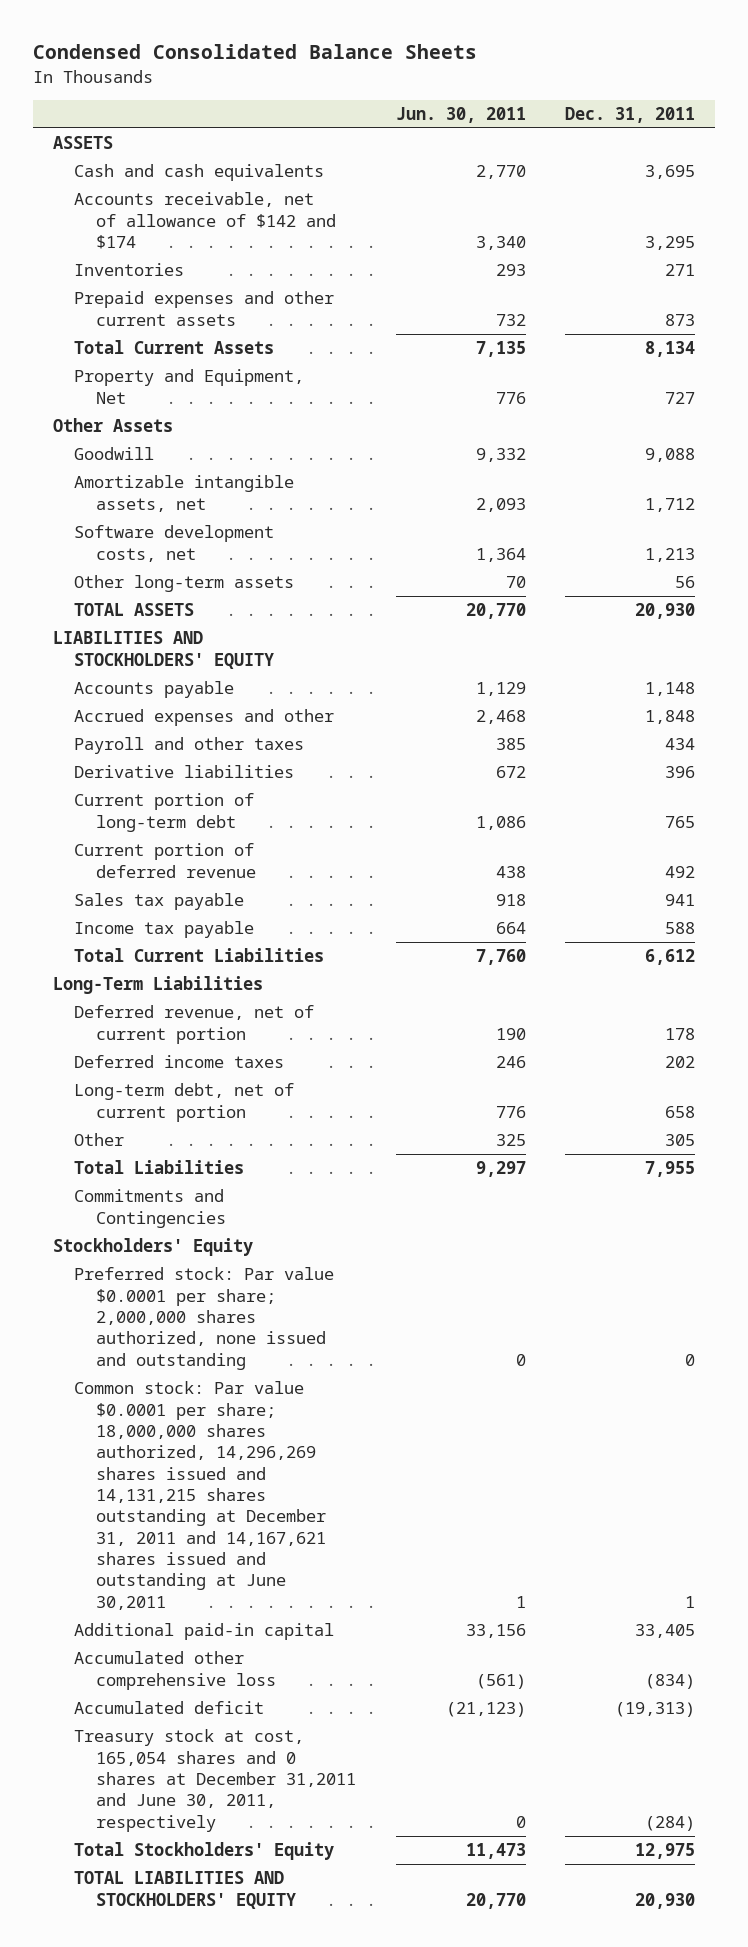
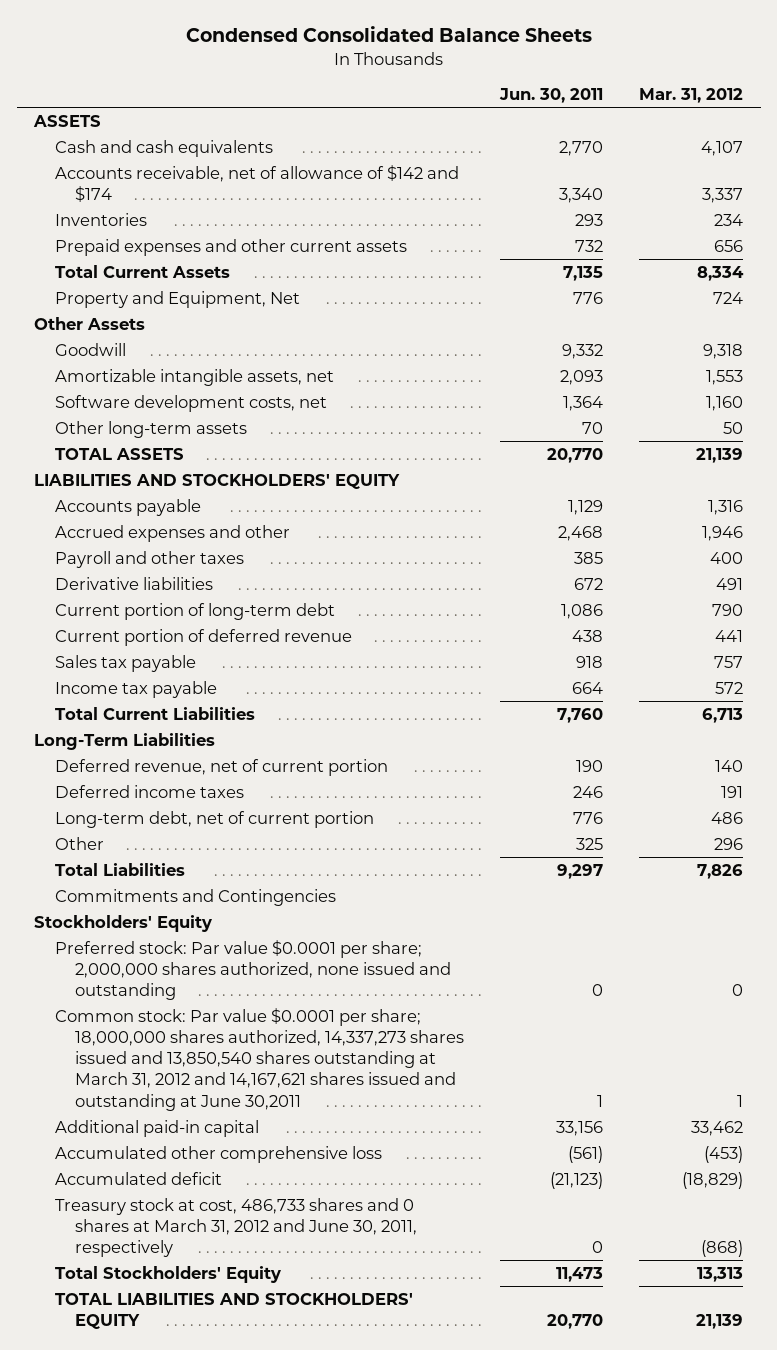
[565,107,696,124] Dec. 31, 2011 -> none
none -> [638,88,743,104] Mar. 31, 2012
[74,1381,326,1610] Common stock: Par value $0.0001 per share; 18,000,000 shares authorized, 14,296,269 shares issued and 14,131,215 shares outstanding at December 31, 2011 and 14,167,621 shares issued and outstanding at June 30,2011 -> [54,1007,465,1111] Common stock: Par value $0.0001 per share; 18,000,000 shares authorized, 14,337,273 shares issued and 13,850,540 shares outstanding at March 31, 2012 and 14,167,621 shares issued and outstanding at June 30,2011
[74,1729,356,1832] Treasury stock at cost, 165,054 shares and 0 shares at December 31,2011 and June 30, 2011, respectively -> [54,1197,418,1258] Treasury stock at cost, 486,733 shares and 0 shares at March 31, 2012 and June 30, 2011, respectively

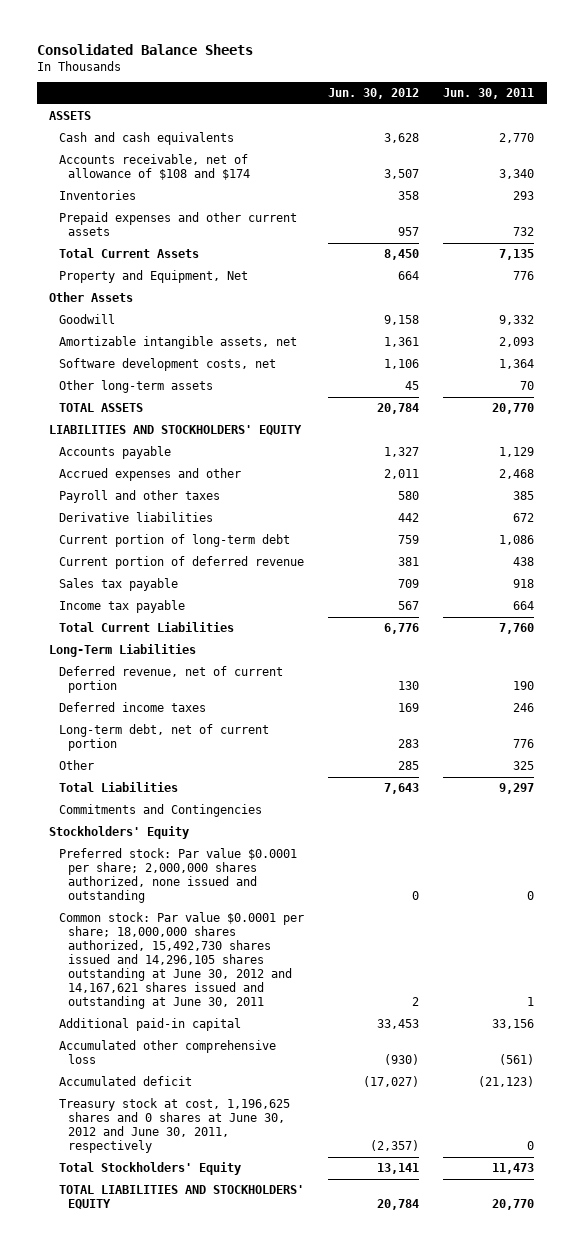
[185,26,592,43] Condensed Consolidated Balance Sheets -> [37,43,254,55] Consolidated Balance Sheets
[638,88,743,104] Mar. 31, 2012 -> none
none -> [328,88,420,100] Jun. 30, 2012
[54,164,459,202] Accounts receivable, net of allowance of $142 and $174 -> [58,154,251,181] Accounts receivable, net of allowance of $108 and $174
[54,1007,465,1111] Common stock: Par value $0.0001 per share; 18,000,000 shares authorized, 14,337,273 shares issued and 13,850,540 shares outstanding at March 31, 2012 and 14,167,621 shares issued and outstanding at June 30,2011 -> [58,912,304,1009] Common stock: Par value $0.0001 per share; 18,000,000 shares authorized, 15,492,730 shares issued and 14,296,105 shares outstanding at June 30, 2012 and 14,167,621 shares issued and outstanding at June 30, 2011
[54,1197,418,1258] Treasury stock at cost, 486,733 shares and 0 shares at March 31, 2012 and June 30, 2011, respectively -> [58,1098,290,1153] Treasury stock at cost, 1,196,625 shares and 0 shares at June 30, 2012 and June 30, 2011, respectively

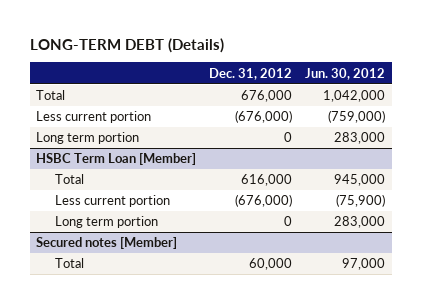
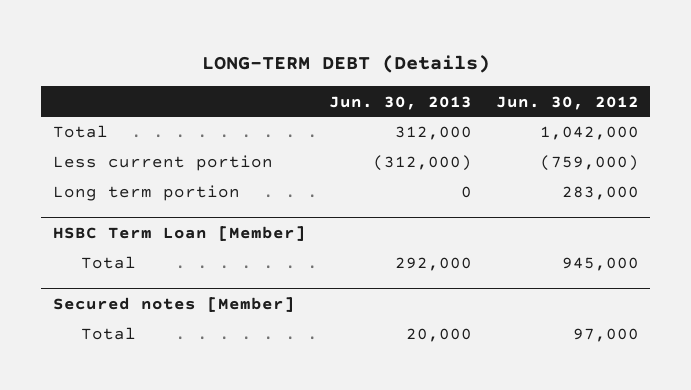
[209,67,293,80] Dec. 31, 2012 -> none
none -> [329,95,473,110] Jun. 30, 2013
[54,195,170,208] Less current portion -> none
[54,216,158,229] Long term portion -> none

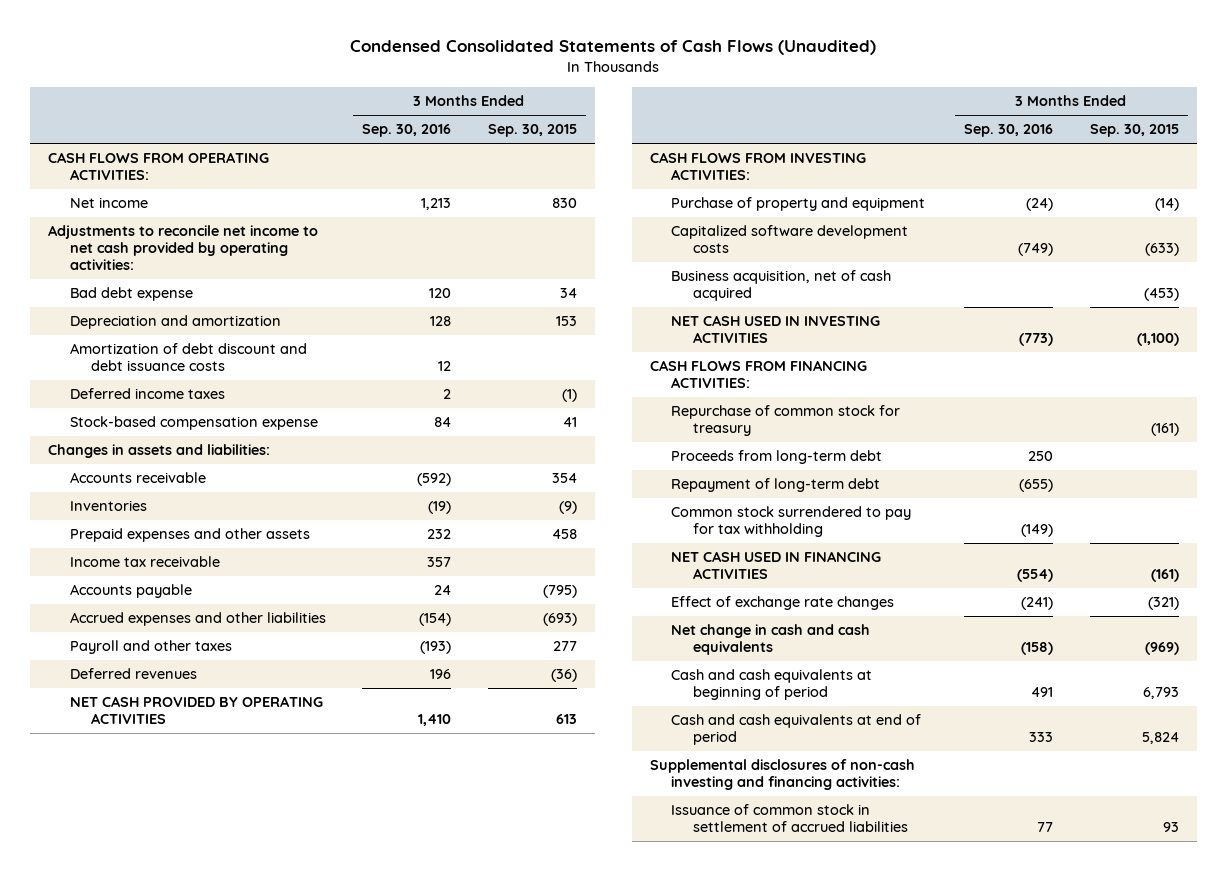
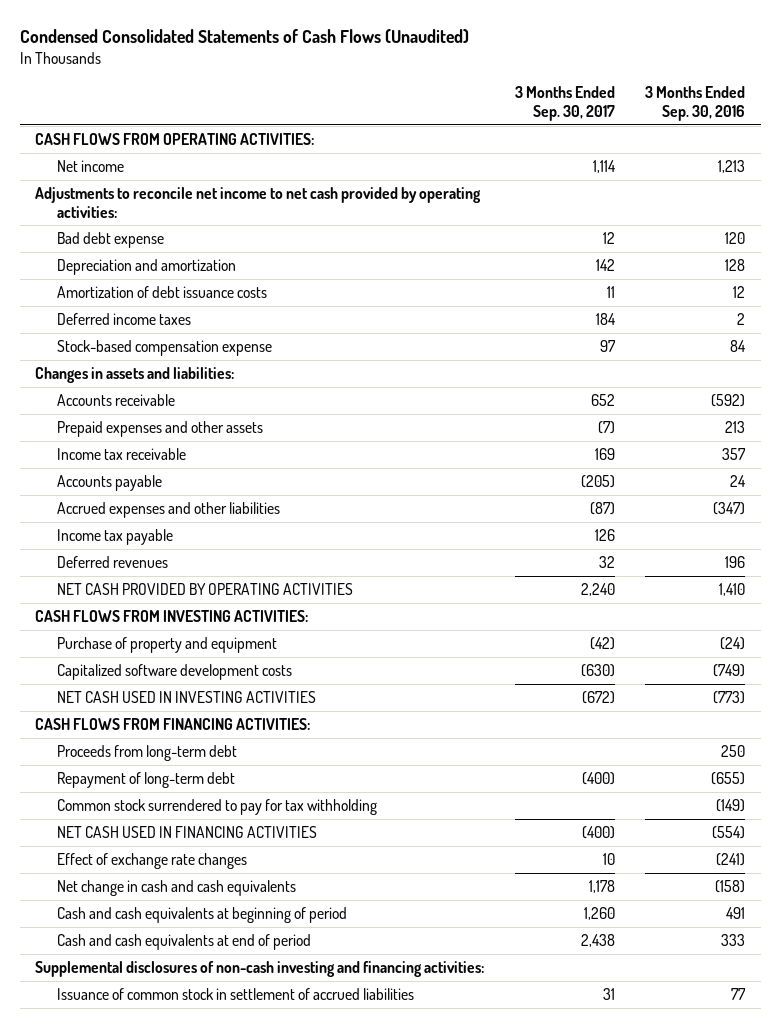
[487,124,577,138] Sep. 30, 2015 -> none
none -> [514,85,615,121] 3 Months Ended Sep. 30, 2017
[69,343,307,372] Amortization of debt discount and debt issuance costs -> [57,285,268,298] Amortization of debt issuance costs
[69,500,147,512] Inventories -> none
[427,529,452,540] 232 -> [725,420,746,433] 213
[69,640,232,655] Payroll and other taxes -> none
[419,613,452,627] (154) -> [713,501,746,515] (347)
none -> [57,528,174,545] Income tax payable
[671,270,892,302] Business acquisition, net of cash acquired -> none
[671,405,901,437] Repurchase of common stock for treasury -> none

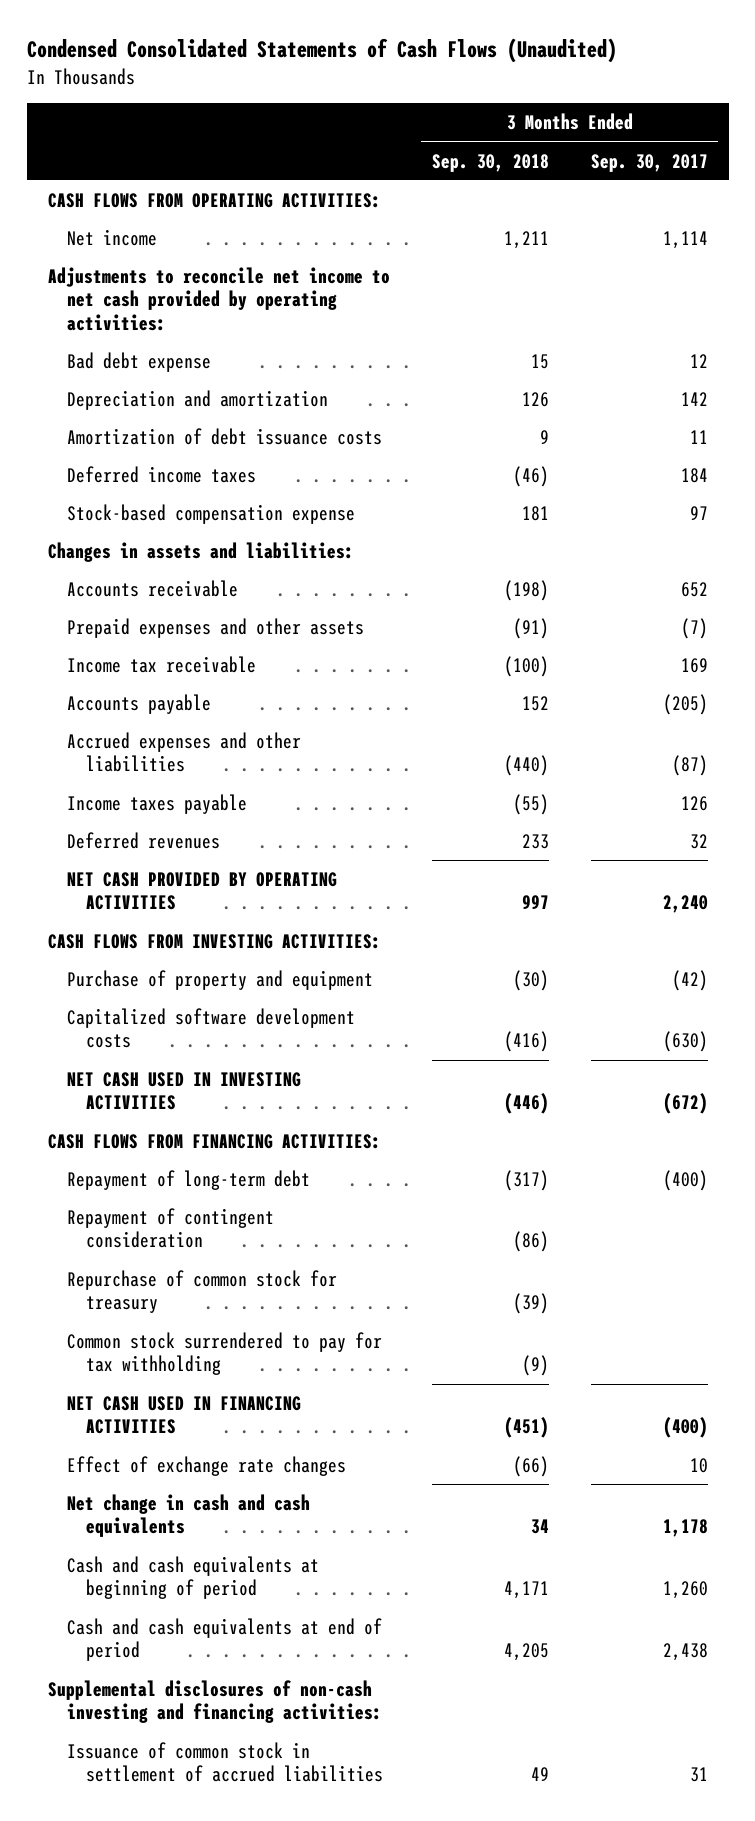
[645,85,746,121] 3 Months Ended Sep. 30, 2016 -> none
none -> [431,153,549,172] Sep. 30, 2018
[57,528,174,545] Income tax payable -> [66,794,247,815] Income taxes payable
[57,744,238,761] Proceeds from long-term debt -> none
none -> [66,1208,274,1249] Repayment of contingent consideration
none -> [66,1270,337,1314] Repurchase of common stock for treasury

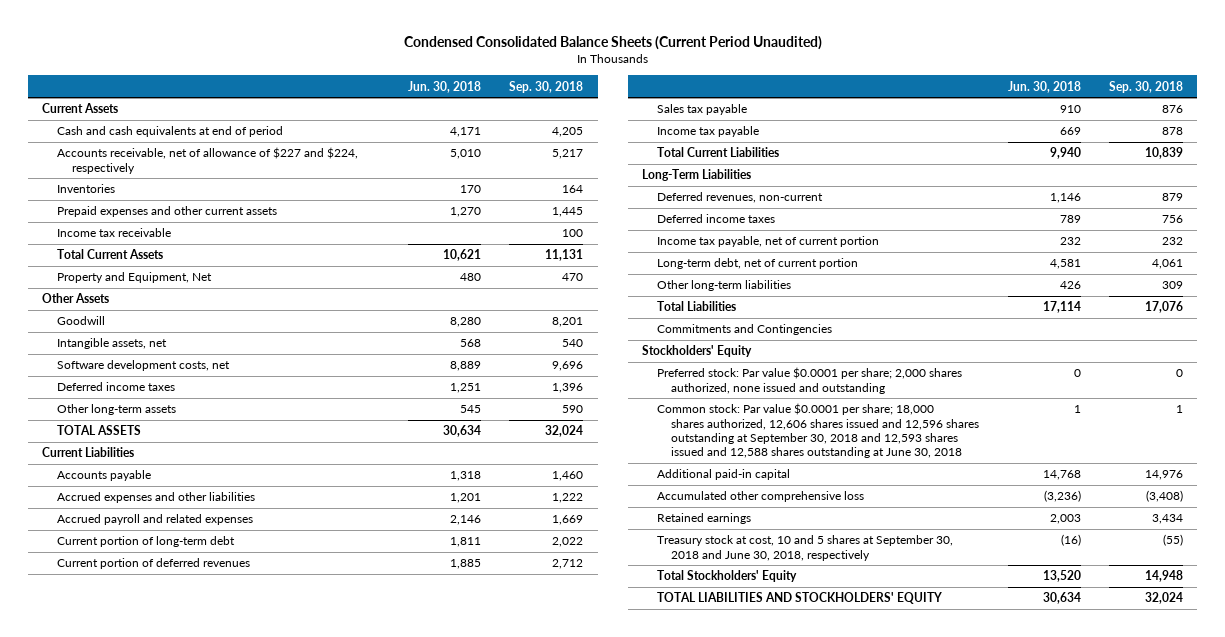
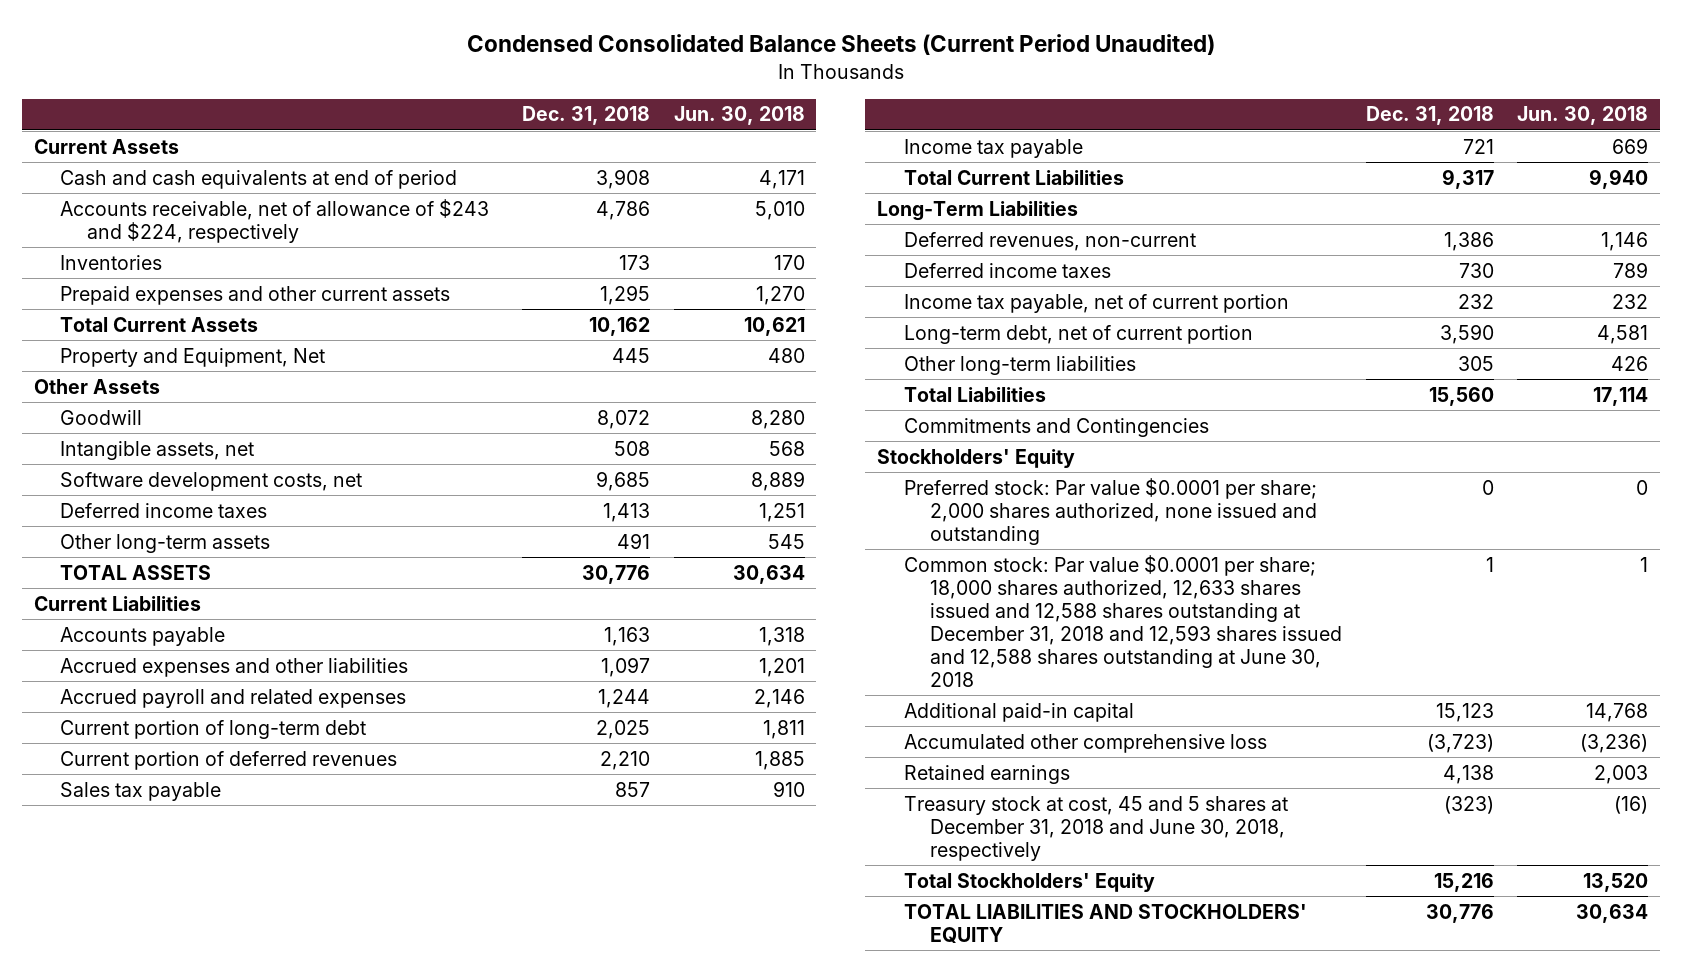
[509,80,584,93] Sep. 30, 2018 -> none
none -> [522,106,651,126] Dec. 31, 2018
[56,147,358,174] Accounts receivable, net of allowance of $227 and $224, respectively -> [60,198,490,243] Accounts receivable, net of allowance of $243 and $224, respectively
[56,228,171,238] Income tax receivable -> none
[656,403,980,458] Common stock: Par value $0.0001 per share; 18,000 shares authorized, 12,606 shares issued and 12,596 shares outstanding at September 30, 2018 and 12,593 shares issued and 12,588 shares outstanding at June 30, 2018 -> [903,554,1343,687] Common stock: Par value $0.0001 per share; 18,000 shares authorized, 12,633 shares issued and 12,588 shares outstanding at December 31, 2018 and 12,593 shares issued and 12,588 shares outstanding at June 30, 2018
[656,535,953,561] Treasury stock at cost, 10 and 5 shares at September 30, 2018 and June 30, 2018, respectively -> [903,795,1288,861] Treasury stock at cost, 45 and 5 shares at December 31, 2018 and June 30, 2018, respectively

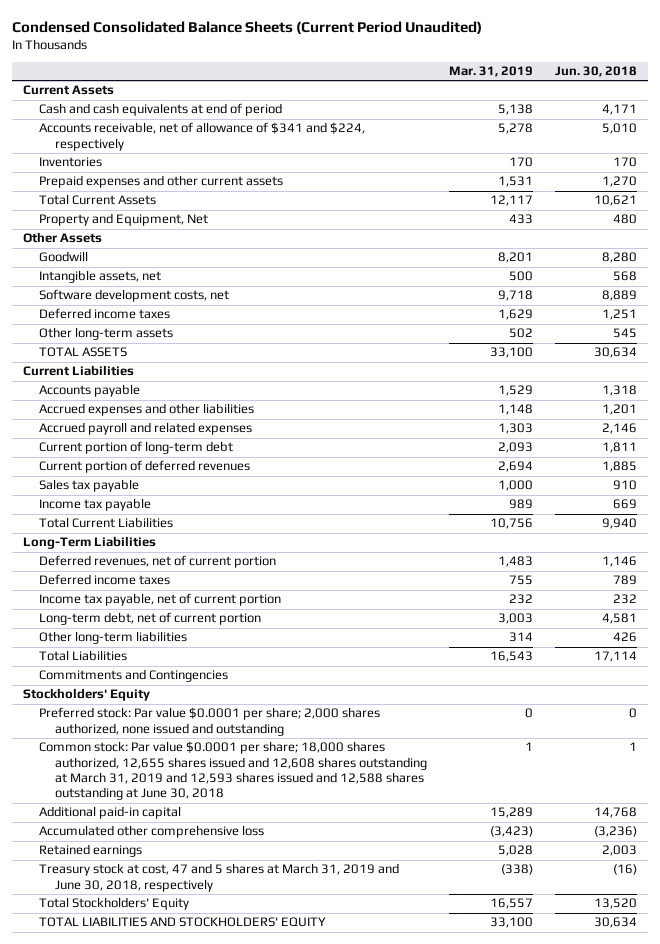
[522,106,651,126] Dec. 31, 2018 -> none
none -> [449,66,534,78] Mar. 31, 2019
[60,198,490,243] Accounts receivable, net of allowance of $243 and $224, respectively -> [38,122,365,151] Accounts receivable, net of allowance of $341 and $224, respectively
[903,231,1196,251] Deferred revenues, non-current -> [38,555,276,569] Deferred revenues, net of current portion
[903,554,1343,687] Common stock: Par value $0.0001 per share; 18,000 shares authorized, 12,633 shares issued and 12,588 shares outstanding at December 31, 2018 and 12,593 shares issued and 12,588 shares outstanding at June 30, 2018 -> [38,741,428,801] Common stock: Par value $0.0001 per share; 18,000 shares authorized, 12,655 shares issued and 12,608 shares outstanding at March 31, 2019 and 12,593 shares issued and 12,588 shares outstanding at June 30, 2018
[903,795,1288,861] Treasury stock at cost, 45 and 5 shares at December 31, 2018 and June 30, 2018, respectively -> [38,863,399,892] Treasury stock at cost, 47 and 5 shares at March 31, 2019 and June 30, 2018, respectively

